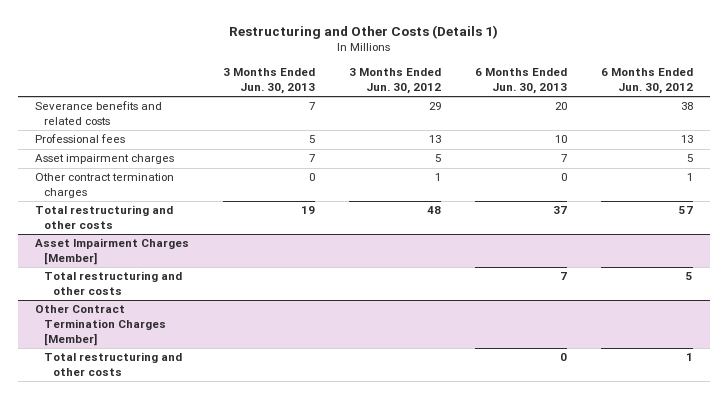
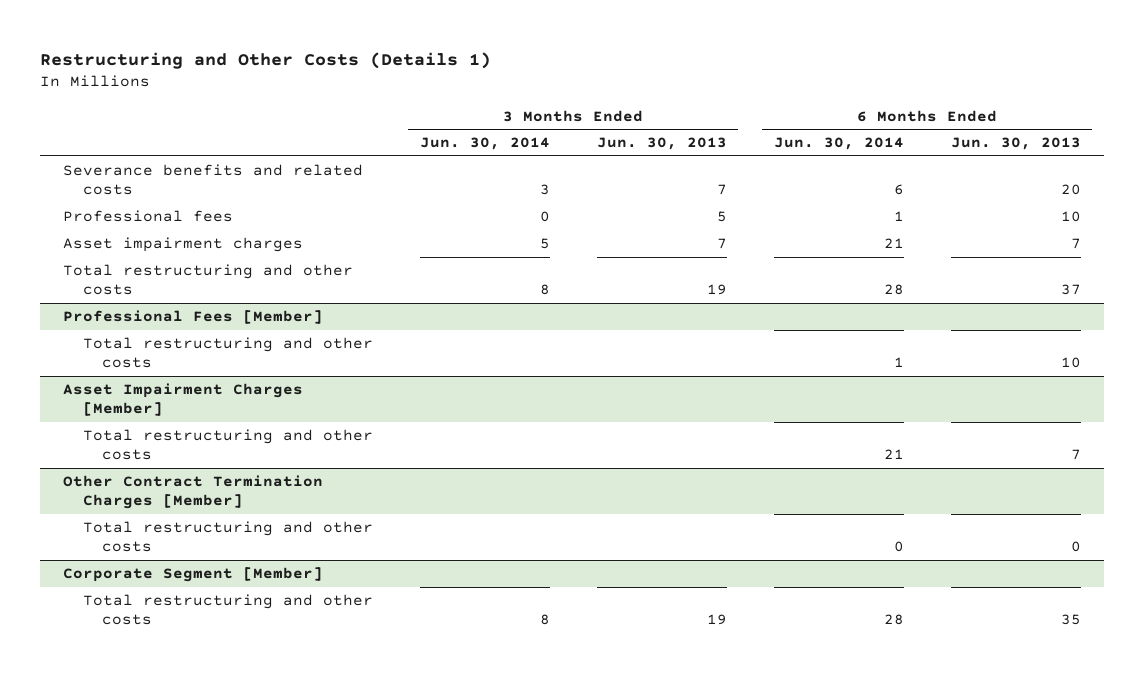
[348,68,441,95] 3 Months Ended Jun. 30, 2012 -> none
[601,68,694,95] 6 Months Ended Jun. 30, 2012 -> none
none -> [419,137,550,151] Jun. 30, 2014
none -> [773,137,904,151] Jun. 30, 2014
[34,173,174,199] Other contract termination charges -> none
none -> [63,310,324,325] Professional Fees [Member]
none -> [82,337,373,369] Total restructuring and other costs
none -> [63,567,324,583] Corporate Segment [Member]
none -> [82,594,373,626] Total restructuring and other costs

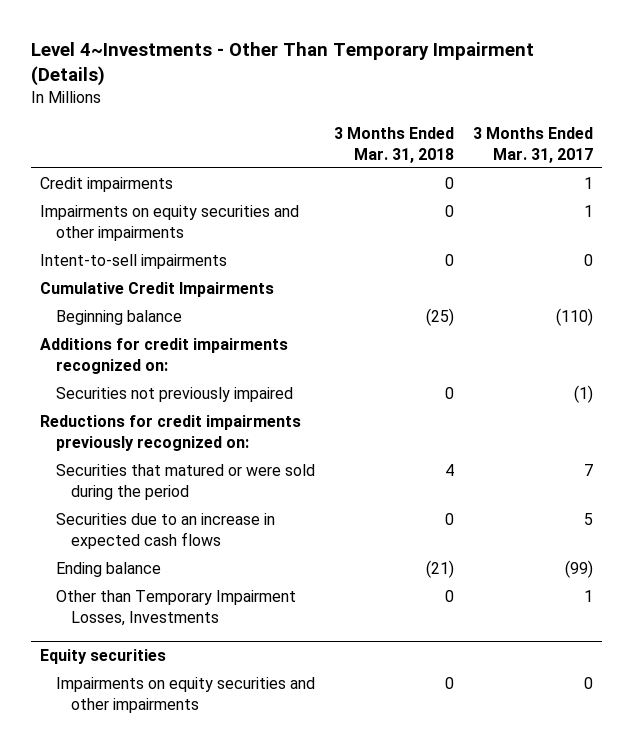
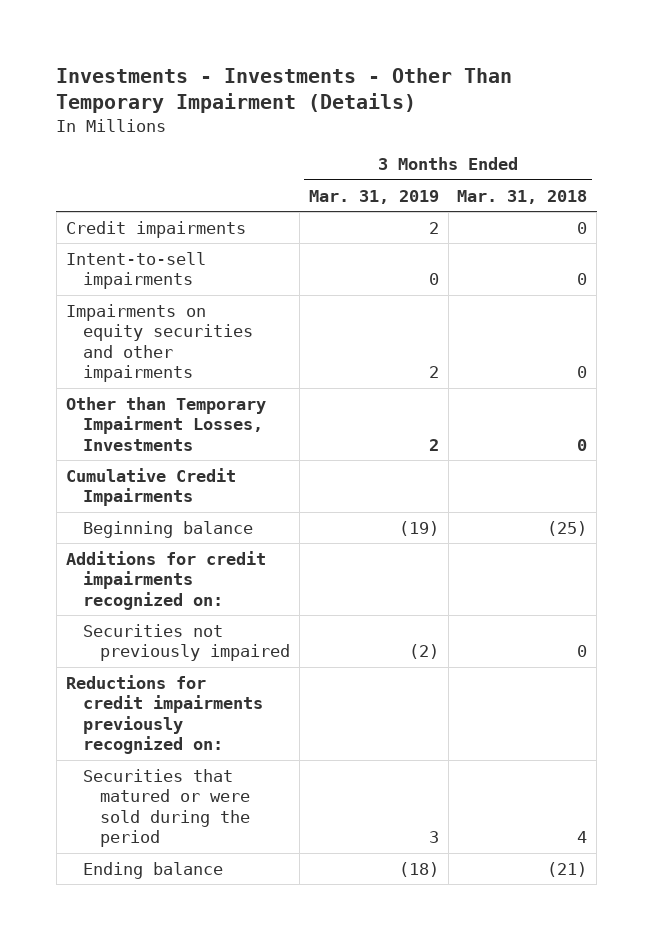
[30,41,534,87] Level 4~Investments - Other Than Temporary Impairment (Details) -> [56,67,513,113] Investments - Investments - Other Than Temporary Impairment (Details)
[472,126,593,163] 3 Months Ended Mar. 31, 2017 -> none
none -> [308,189,439,204] Mar. 31, 2019
[40,204,300,241] Impairments on equity securities and other impairments -> [65,303,253,383] Impairments on equity securities and other impairments
[55,589,296,626] Other than Temporary Impairment Losses, Investments -> [65,396,266,451] Other than Temporary Impairment Losses, Investments
[55,512,275,549] Securities due to an increase in expected cash flows -> none
[40,649,167,665] Equity securities -> none
[55,676,315,713] Impairments on equity securities and other impairments -> none

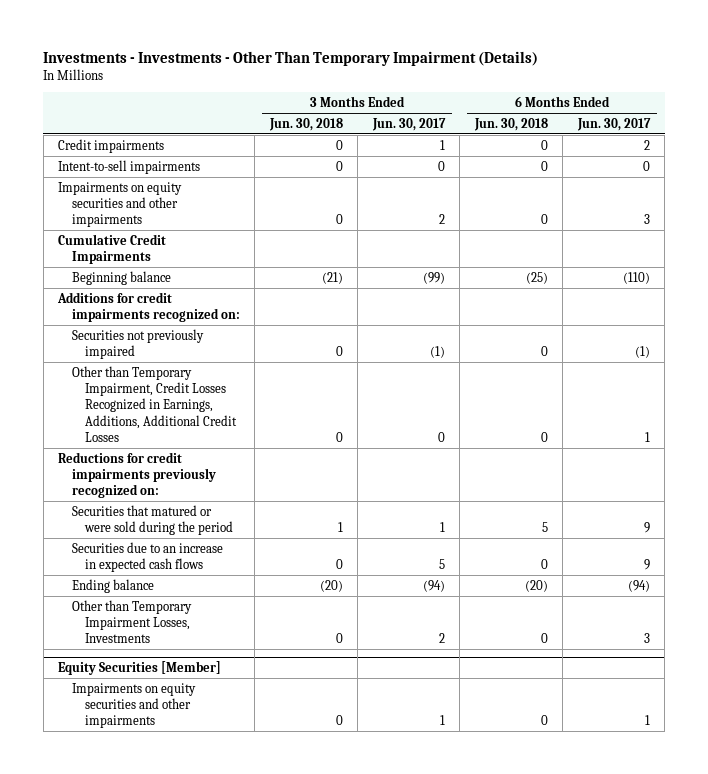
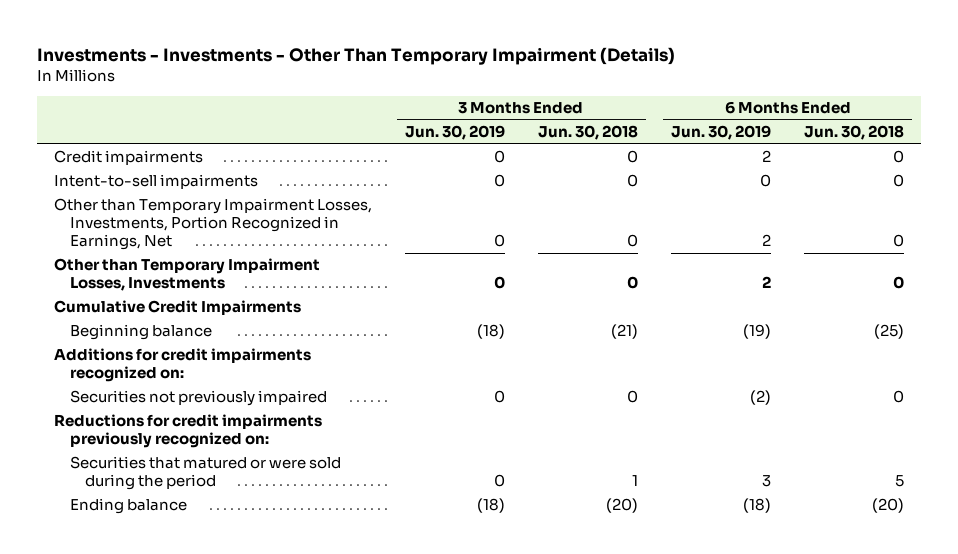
[371,117,446,131] Jun. 30, 2017 -> none
[576,117,651,131] Jun. 30, 2017 -> none
none -> [404,125,505,141] Jun. 30, 2019
none -> [671,125,772,141] Jun. 30, 2019
[58,181,183,228] Impairments on equity securities and other impairments -> [53,198,372,251] Other than Temporary Impairment Losses, Investments, Portion Recognized in Earnings, Net
[71,599,192,644] Other than Temporary Impairment Losses, Investments -> [53,258,320,292] Other than Temporary Impairment Losses, Investments
[71,365,237,442] Other than Temporary Impairment, Credit Losses Recognized in Earnings, Additions, Additional Credit Losses -> none
[71,541,223,572] Securities due to an increase in expected cash flows -> none
[58,660,222,675] Equity Securities [Member] -> none
[71,682,196,729] Impairments on equity securities and other impairments -> none

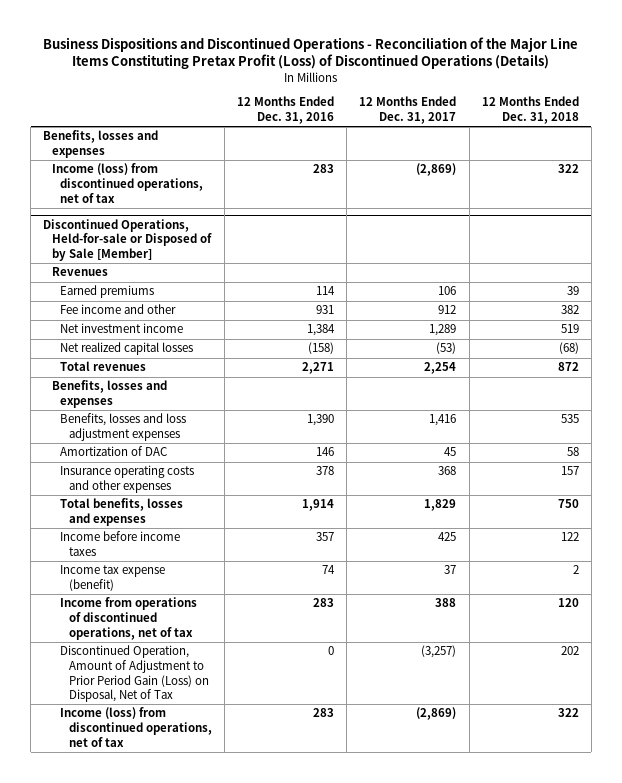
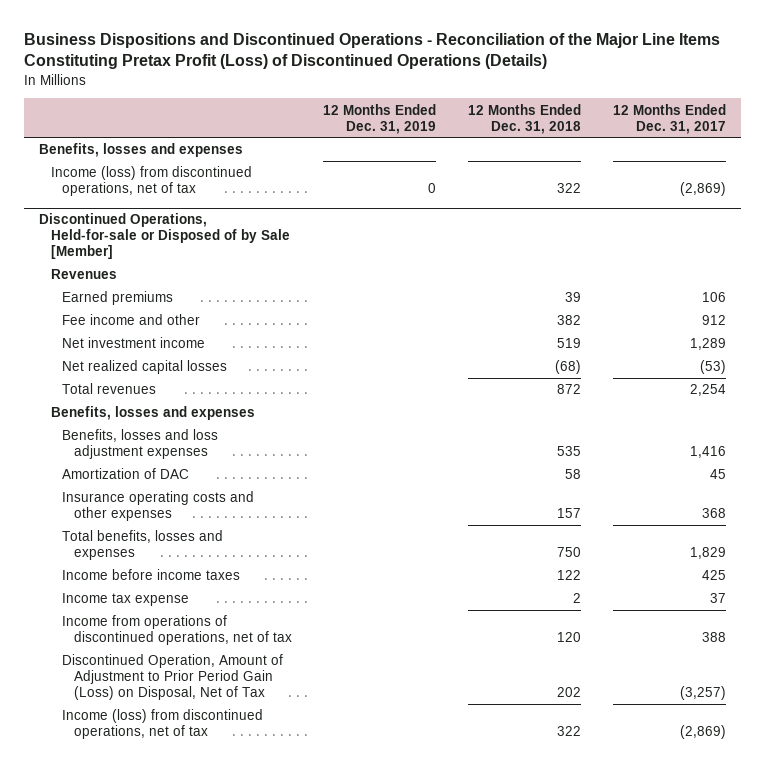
[237,96,335,125] 12 Months Ended Dec. 31, 2016 -> none
none -> [323,103,437,134] 12 Months Ended Dec. 31, 2019
[60,565,166,592] Income tax expense (benefit) -> [62,593,190,607] Income tax expense

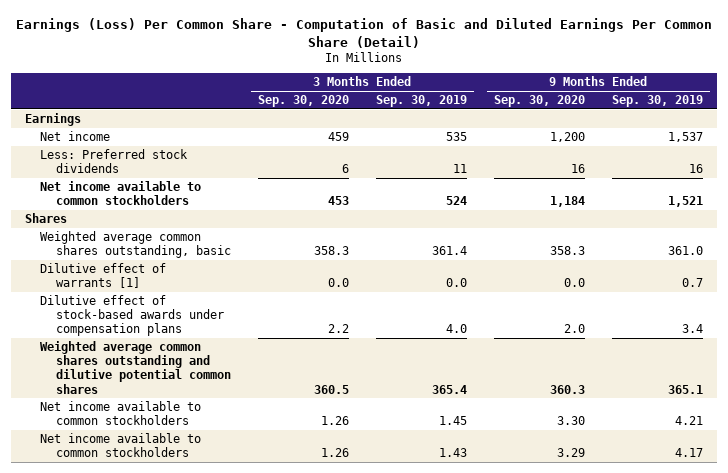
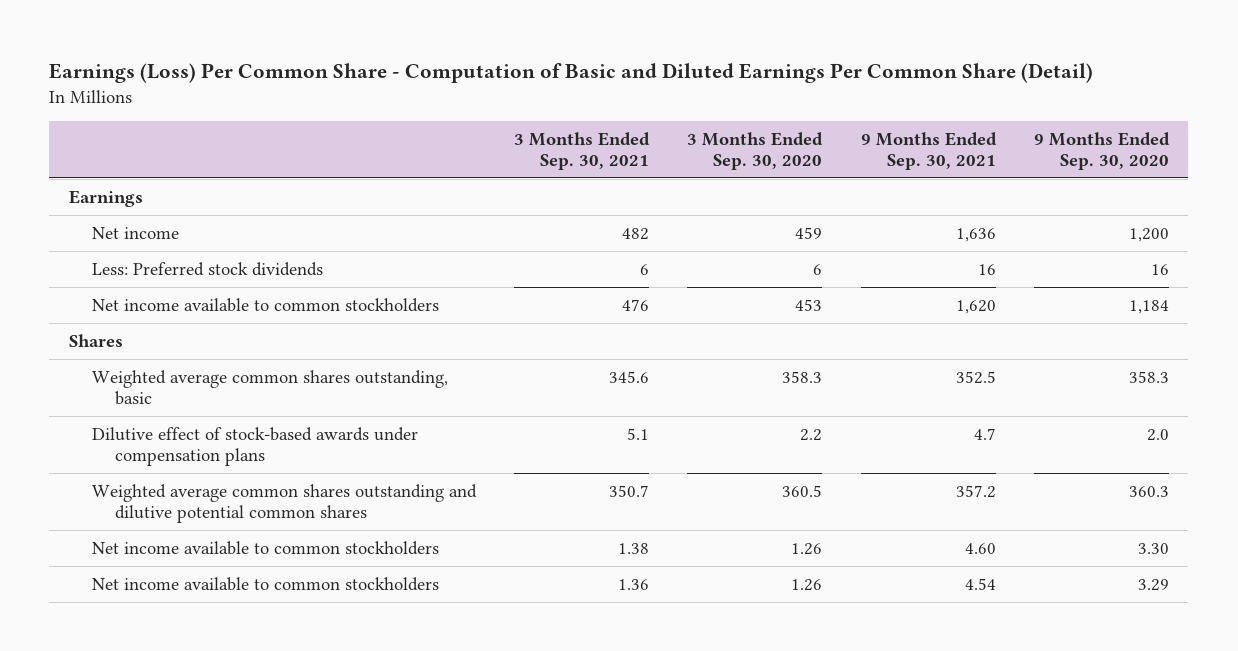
[375,95,467,108] Sep. 30, 2019 -> none
[612,95,704,108] Sep. 30, 2019 -> none
none -> [514,131,651,171] 3 Months Ended Sep. 30, 2021
none -> [860,131,997,171] 9 Months Ended Sep. 30, 2021
[40,263,167,289] Dilutive effect of warrants [1] -> none

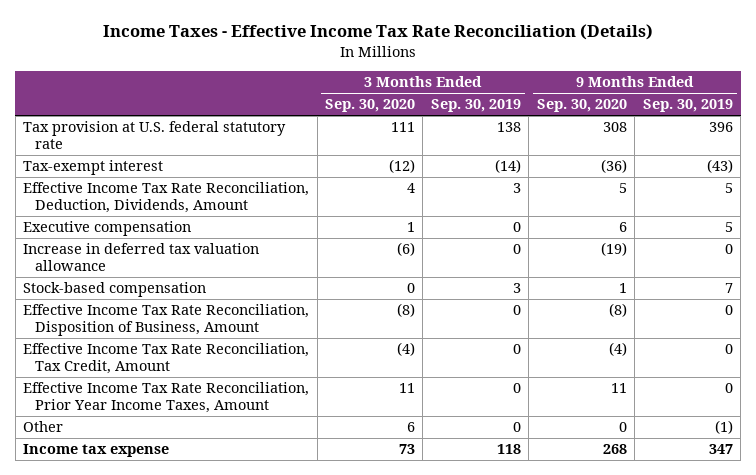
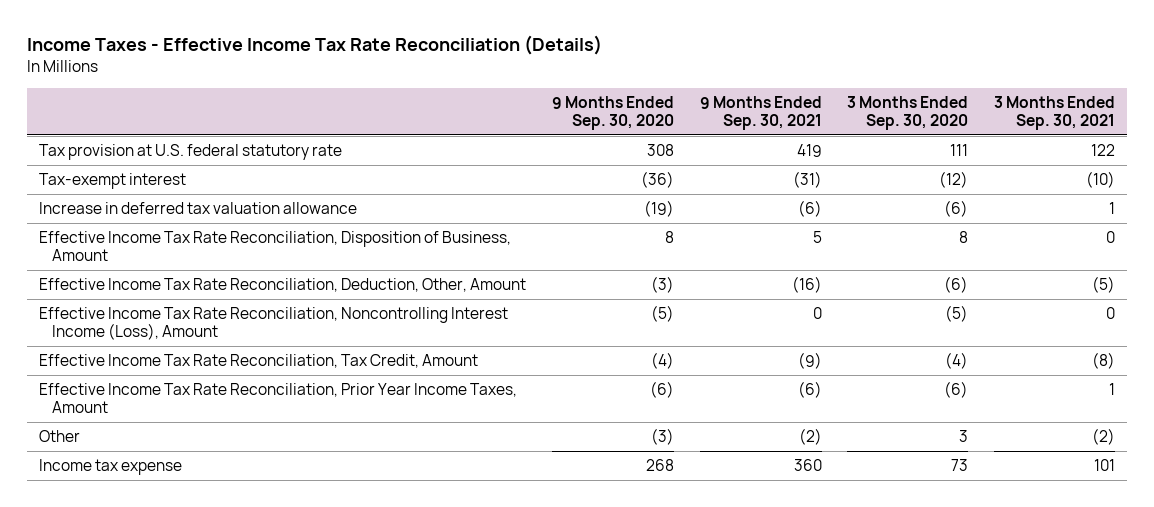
[430,99,521,113] Sep. 30, 2019 -> none
[642,99,733,113] Sep. 30, 2019 -> none
none -> [699,95,822,131] 9 Months Ended Sep. 30, 2021
none -> [993,95,1115,131] 3 Months Ended Sep. 30, 2021
[23,182,310,213] Effective Income Tax Rate Reconciliation, Deduction, Dividends, Amount -> none
[23,221,192,237] Executive compensation -> none
[23,282,207,298] Stock-based compensation -> none
[396,303,415,318] (8) -> [959,230,969,243] 8
[608,303,627,318] (8) -> [665,230,675,243] 8
none -> [39,277,527,292] Effective Income Tax Rate Reconciliation, Deduction, Other, Amount
none -> [39,306,509,341] Effective Income Tax Rate Reconciliation, Noncontrolling Interest Income (Loss), Amount
[398,383,415,394] 11 -> [944,380,969,398] (6)
[610,383,627,394] 11 -> [650,380,675,398] (6)
[406,422,415,433] 6 -> [959,429,969,442] 3
[618,422,627,433] 0 -> [651,427,675,445] (3)

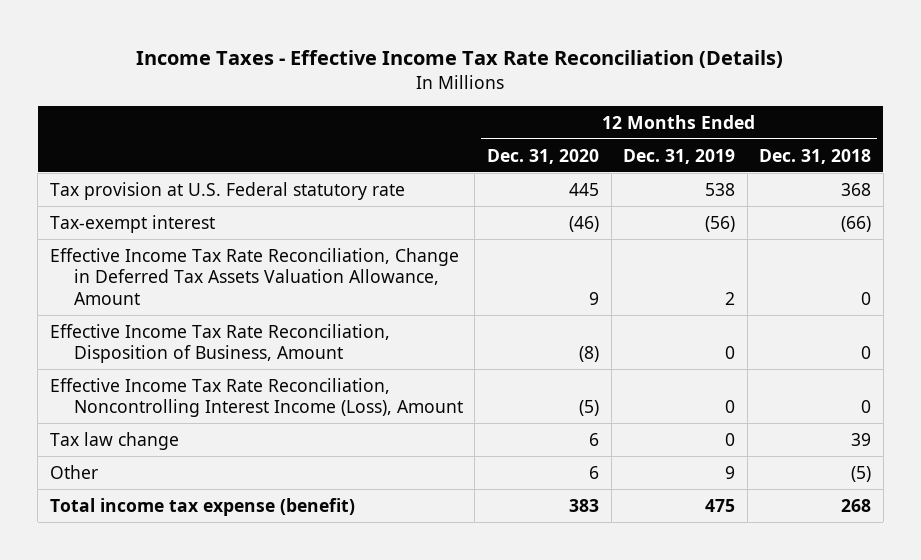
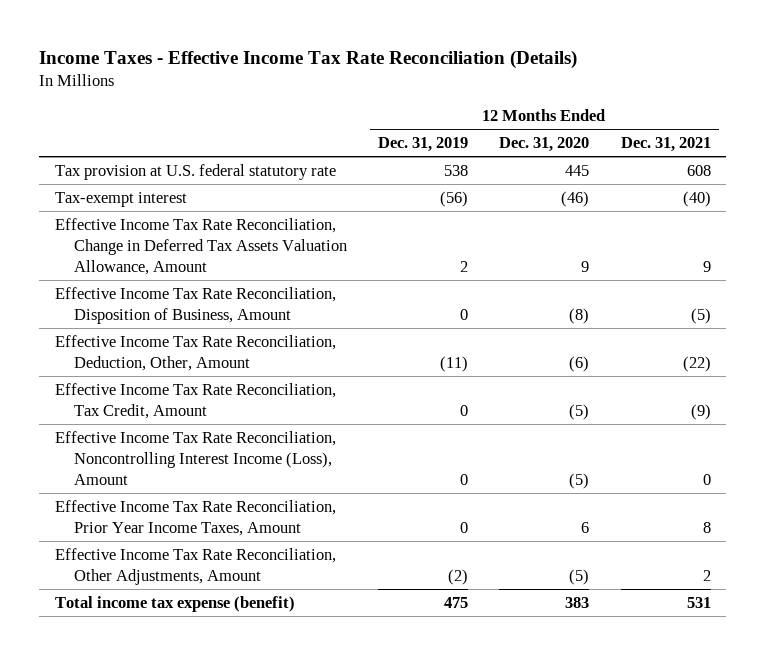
[759,148,872,164] Dec. 31, 2018 -> none
none -> [620,137,711,153] Dec. 31, 2021
[49,181,405,200] Tax provision at U.S. Federal statutory rate -> [54,163,336,180] Tax provision at U.S. federal statutory rate
none -> [54,334,336,371] Effective Income Tax Rate Reconciliation, Deduction, Other, Amount
none -> [54,382,336,419] Effective Income Tax Rate Reconciliation, Tax Credit, Amount
[49,431,179,450] Tax law change -> none
[49,464,98,479] Other -> none
none -> [54,499,336,536] Effective Income Tax Rate Reconciliation, Prior Year Income Taxes, Amount
none -> [54,547,336,585] Effective Income Tax Rate Reconciliation, Other Adjustments, Amount

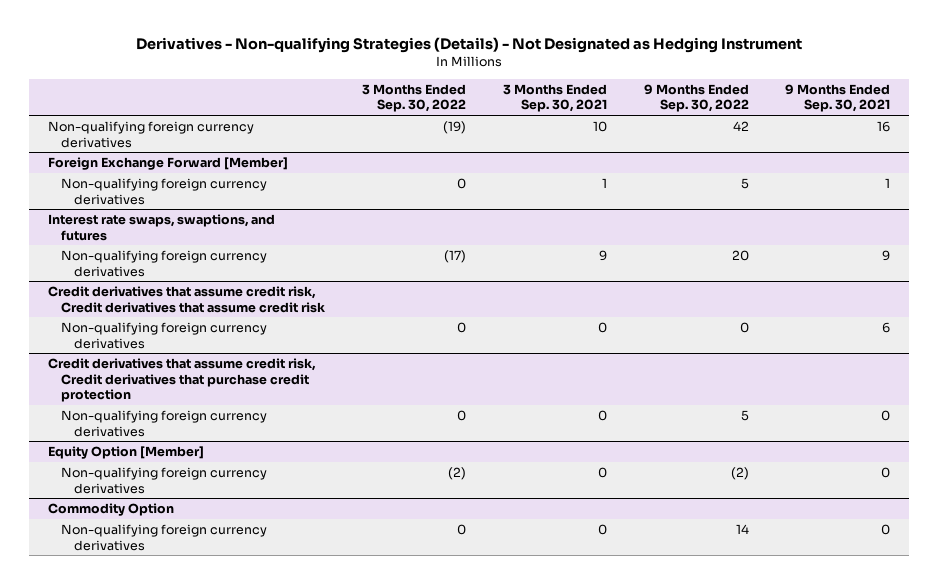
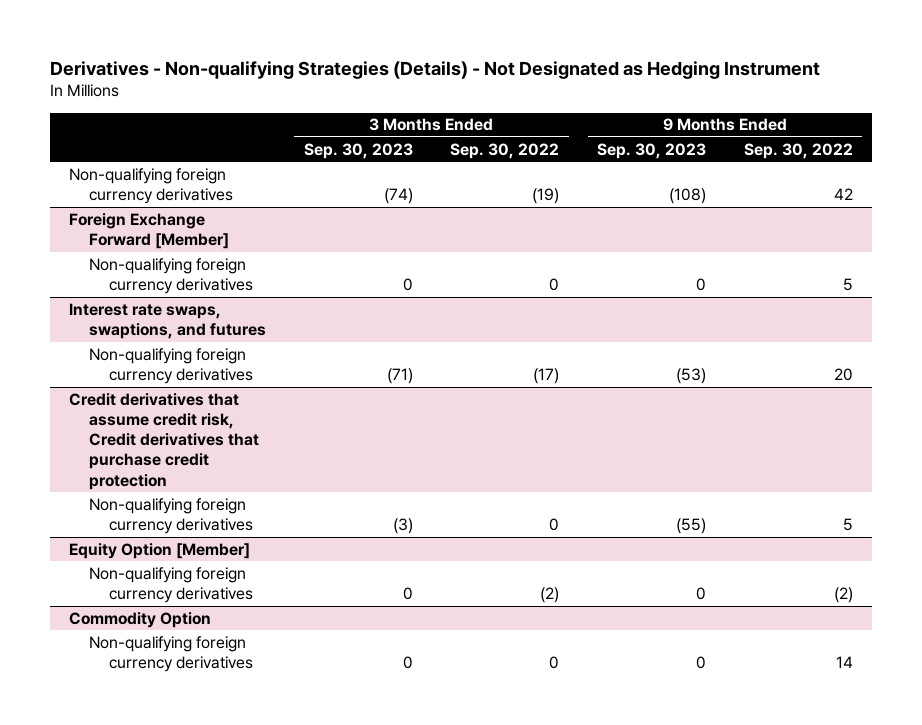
[502,83,607,113] 3 Months Ended Sep. 30, 2021 -> none
[785,83,891,113] 9 Months Ended Sep. 30, 2021 -> none
none -> [303,142,413,159] Sep. 30, 2023
none -> [596,142,706,159] Sep. 30, 2023
[47,285,326,313] Credit derivatives that assume credit risk, Credit derivatives that assume credit risk -> none
[61,321,268,349] Non-qualifying foreign currency derivatives -> none

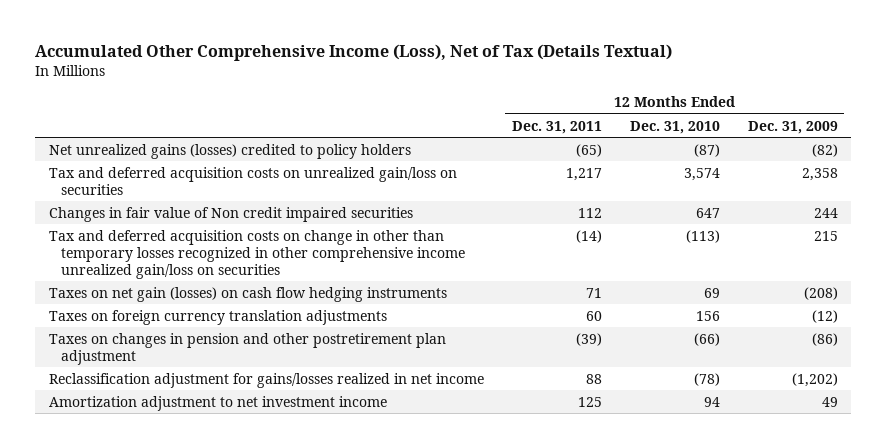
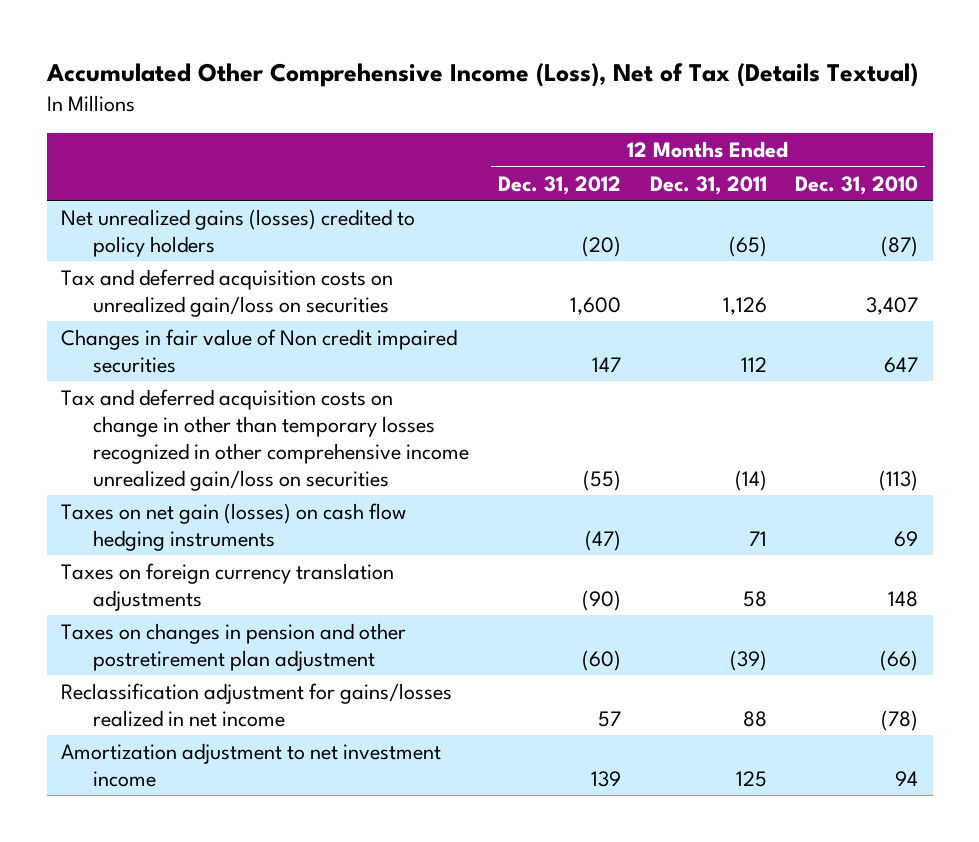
[747,120,838,134] Dec. 31, 2009 -> none
none -> [497,175,621,195] Dec. 31, 2012
[565,167,602,181] 1,217 -> [722,296,767,315] 1,126
[683,167,720,181] 3,574 -> [866,296,919,315] 3,407
[585,310,602,321] 60 -> [742,590,767,607] 58
[695,310,720,321] 156 -> [888,590,919,607] 148

